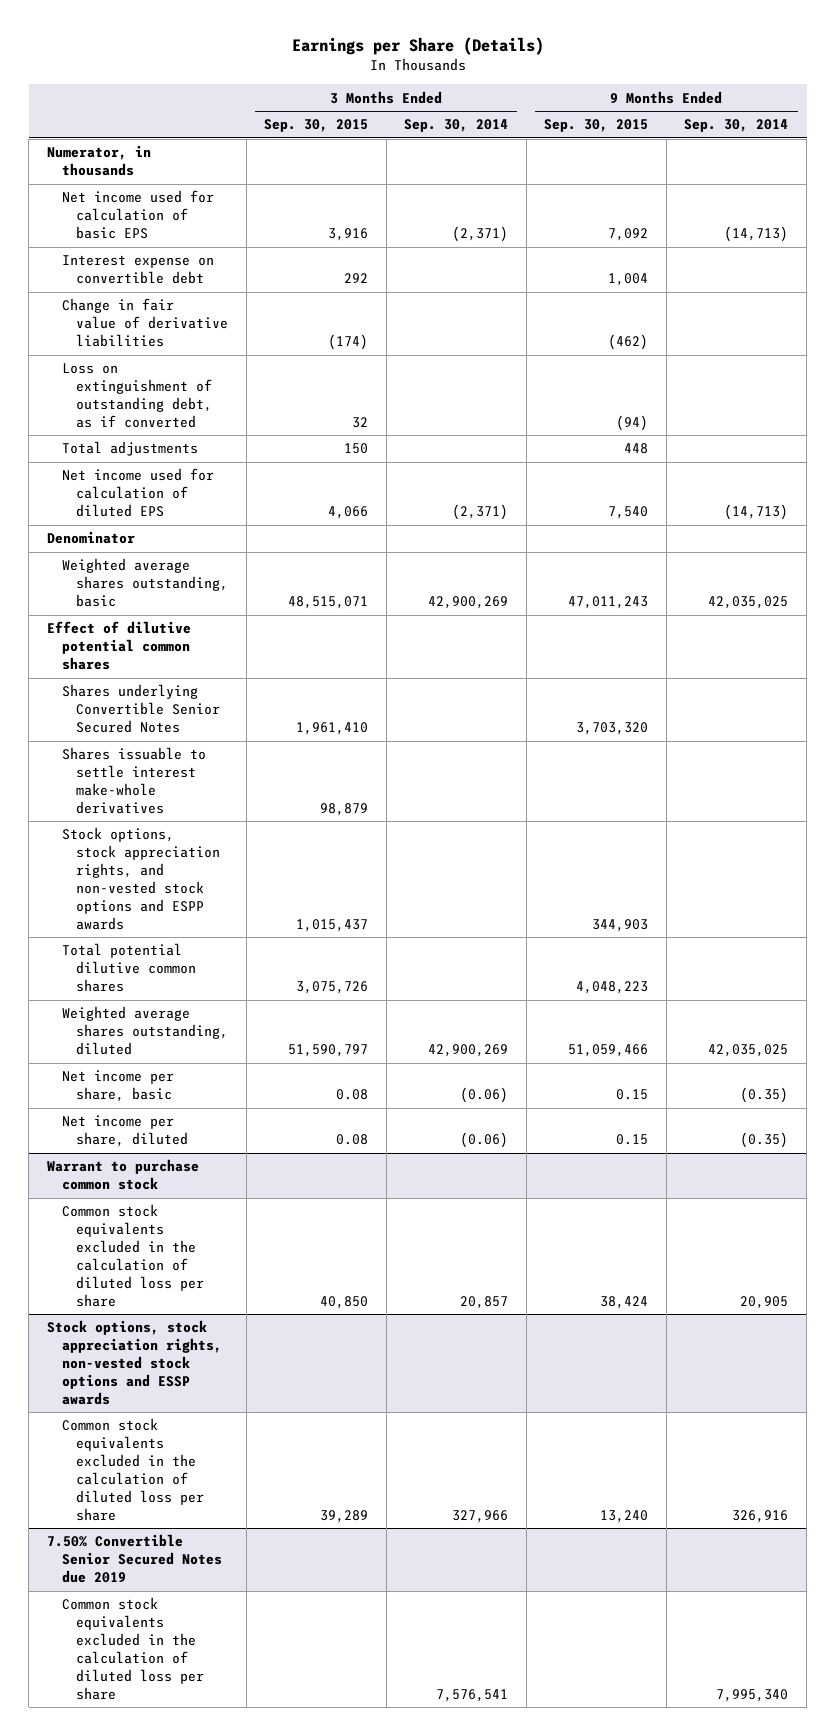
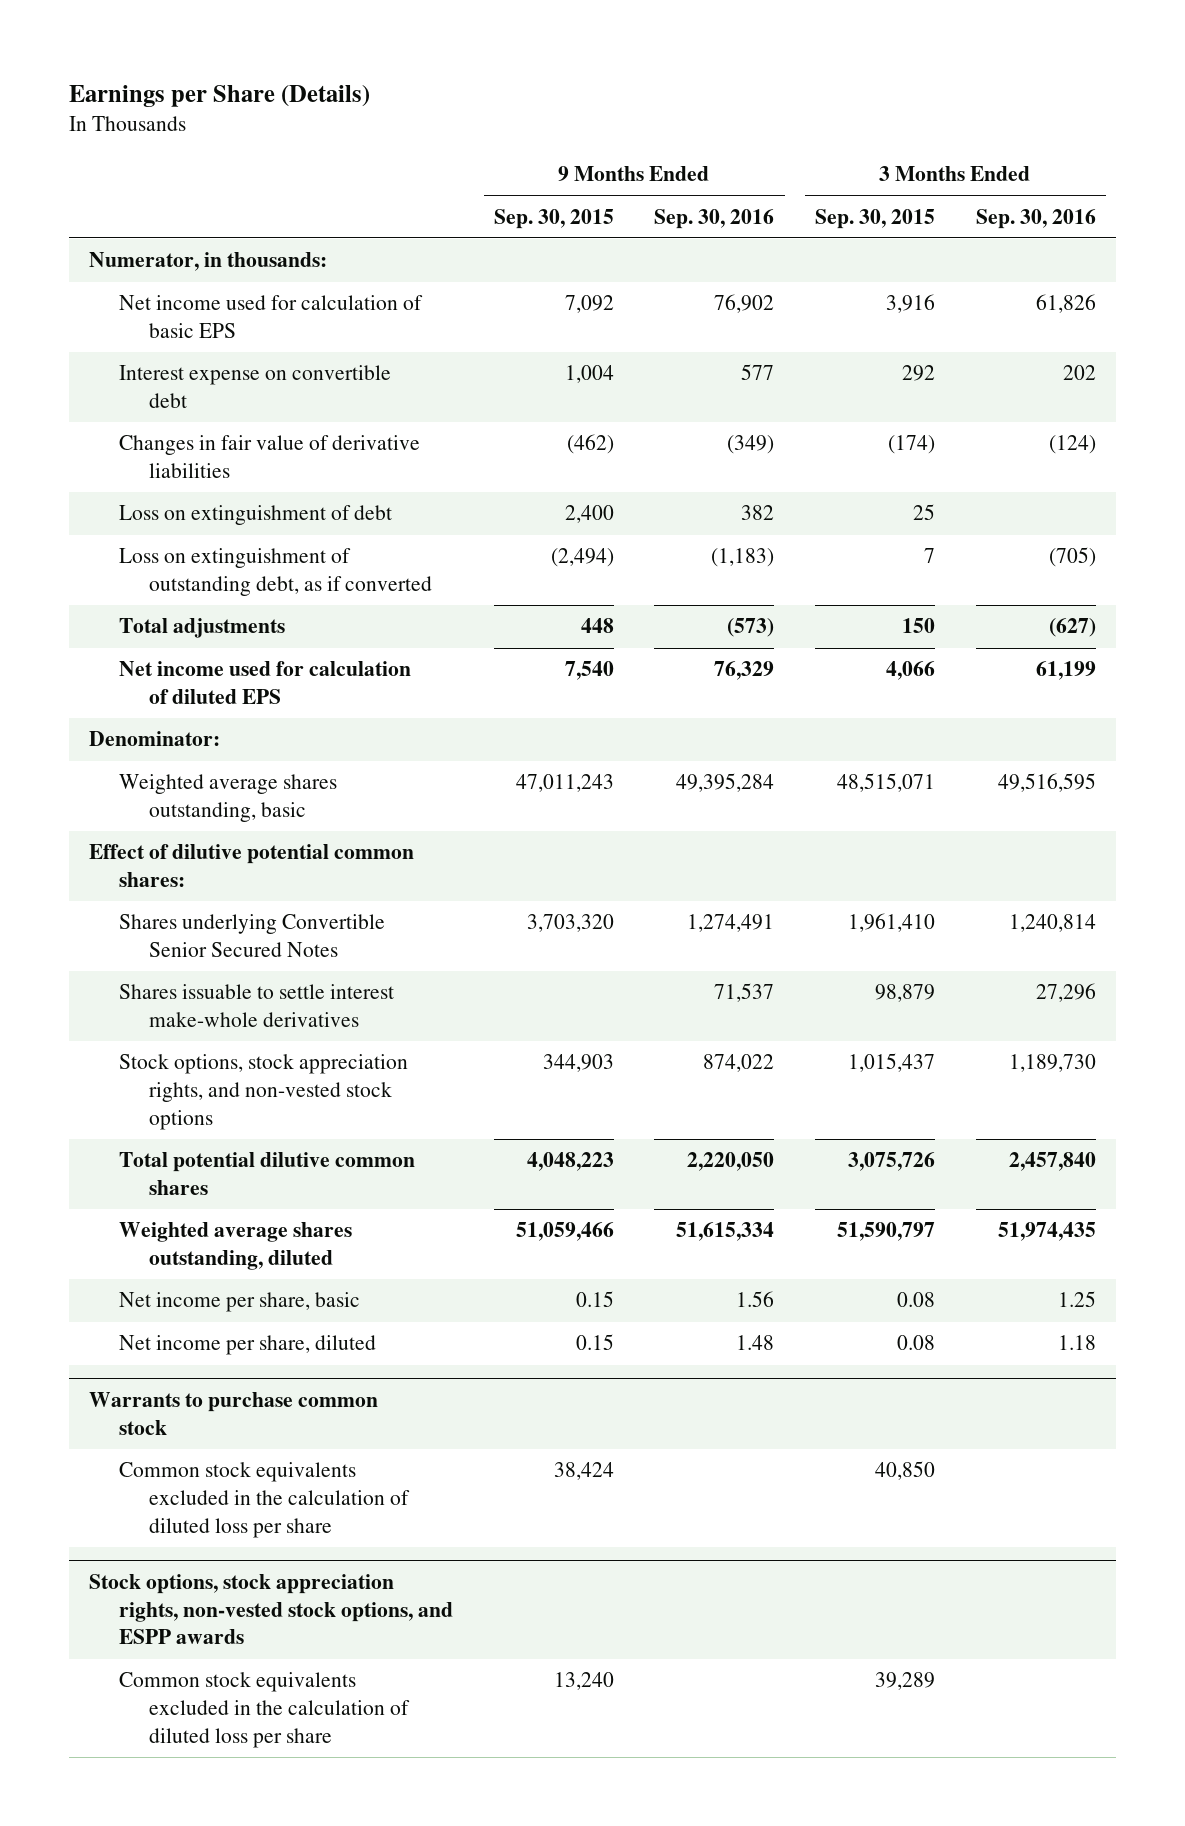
[404,119,509,133] Sep. 30, 2014 -> none
[684,119,789,133] Sep. 30, 2014 -> none
none -> [654,208,775,229] Sep. 30, 2016
none -> [975,208,1096,229] Sep. 30, 2016
[46,145,151,177] Numerator, in thousands -> [89,252,328,272] Numerator, in thousands:
[61,298,229,348] Change in fair value of derivative liabilities -> [119,435,421,479] Changes in fair value of derivative liabilities
none -> [119,505,393,526] Loss on extinguishment of debt
[352,416,369,428] 32 -> [924,548,936,564] 7
[616,414,649,431] (94) -> [550,548,614,568] (2,494)
[46,531,135,545] Denominator -> [89,731,221,747] Denominator:
[46,621,191,671] Effect of dilutive potential common shares -> [89,844,415,888] Effect of dilutive potential common shares:
[61,827,221,930] Stock options, stock appreciation rights, and non-vested stock options and ESPP awards -> [119,1054,409,1130] Stock options, stock appreciation rights, and non-vested stock options
[46,1159,199,1191] Warrant to purchase common stock -> [89,1392,379,1435] Warrants to purchase common stock
[46,1320,222,1405] Stock options, stock appreciation rights, non-vested stock options and ESSP awards -> [89,1574,454,1645] Stock options, stock appreciation rights, non-vested stock options, and ESPP awards
[46,1534,222,1584] 7.50% Convertible Senior Secured Notes due 2019 -> none
[61,1597,205,1700] Common stock equivalents excluded in the calculation of diluted loss per share -> none

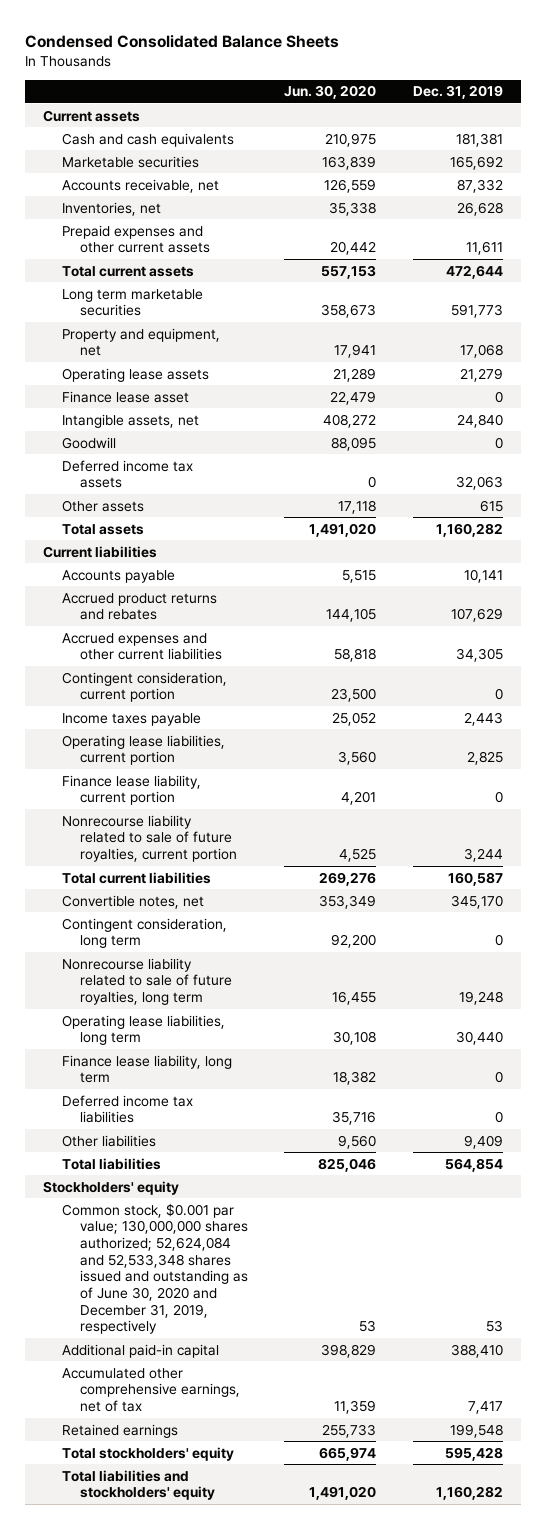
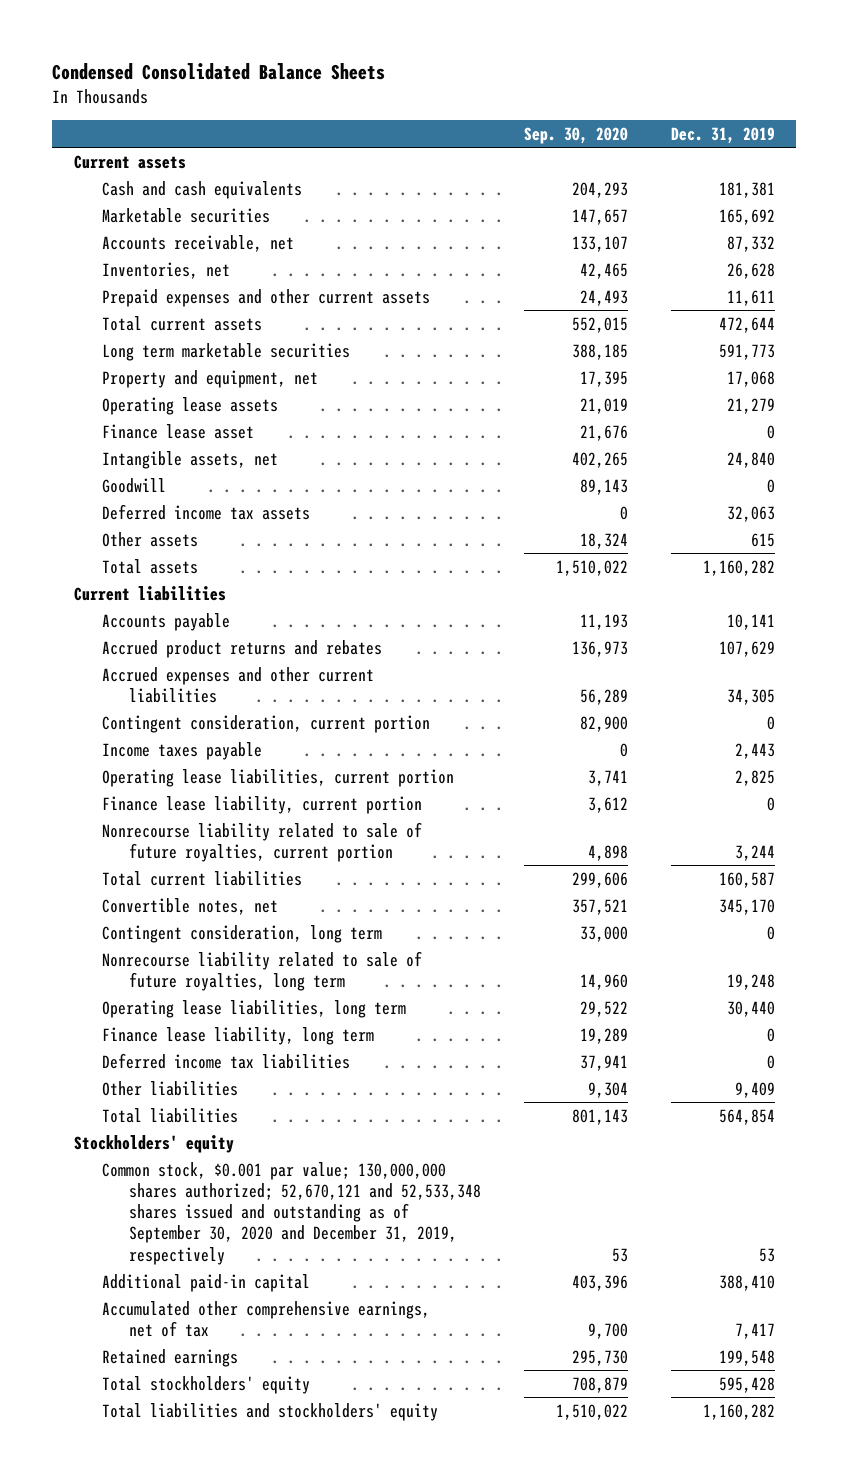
[284,85,377,100] Jun. 30, 2020 -> none
none -> [524,127,629,145] Sep. 30, 2020
[61,1202,248,1335] Common stock, $0.001 par value; 130,000,000 shares authorized; 52,624,084 and 52,533,348 shares issued and outstanding as of June 30, 2020 and December 31, 2019, respectively -> [101,1161,482,1265] Common stock, $0.001 par value; 130,000,000 shares authorized; 52,670,121 and 52,533,348 shares issued and outstanding as of September 30, 2020 and December 31, 2019, respectively

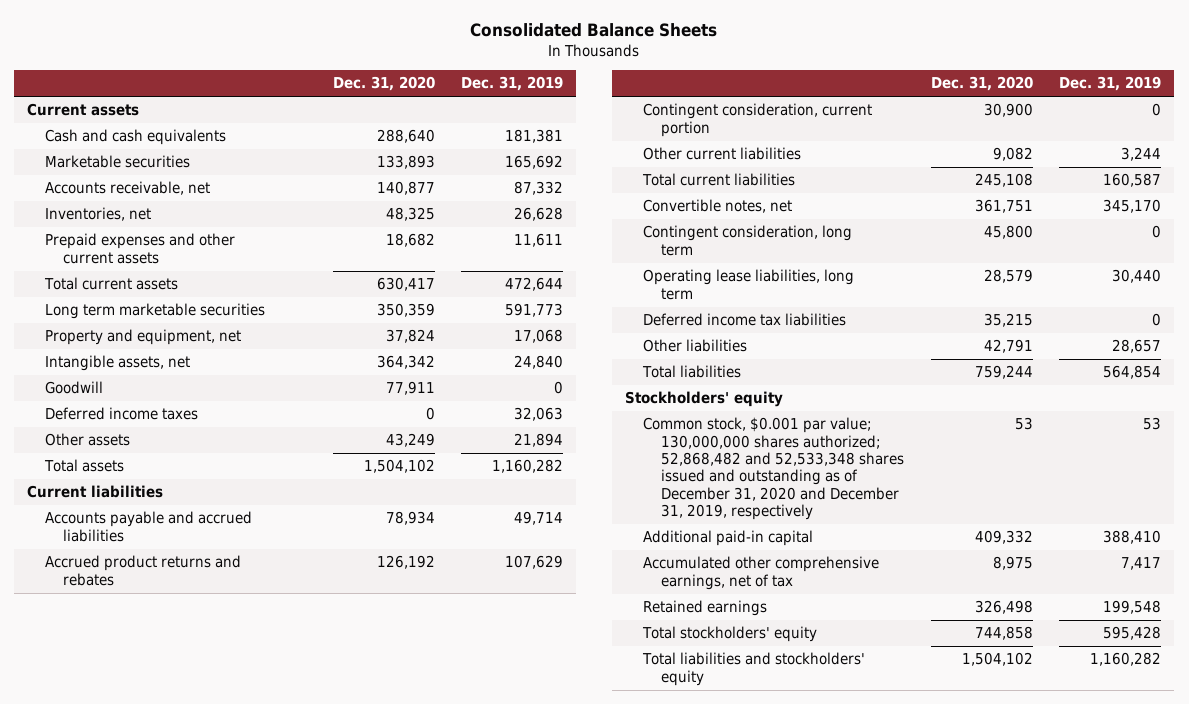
[52,63,386,81] Condensed Consolidated Balance Sheets -> [470,23,718,38] Consolidated Balance Sheets
[524,127,629,145] Sep. 30, 2020 -> none
none -> [332,76,435,92] Dec. 31, 2020
[101,396,278,415] Operating lease assets -> none
[101,423,254,439] Finance lease asset -> none
[101,503,310,520] Deferred income tax assets -> [45,407,199,421] Deferred income taxes
[750,532,775,547] 615 -> [514,433,564,448] 21,894
[101,612,230,631] Accounts payable -> none
none -> [45,511,253,542] Accounts payable and accrued liabilities
[101,666,374,703] Accrued expenses and other current liabilities -> none
[101,741,262,760] Income taxes payable -> none
[101,768,454,787] Operating lease liabilities, current portion -> none
[101,795,422,814] Finance lease liability, current portion -> none
[101,821,422,862] Nonrecourse liability related to sale of future royalties, current portion -> [643,147,802,161] Other current liabilities
[101,950,422,991] Nonrecourse liability related to sale of future royalties, long term -> none
[101,1026,374,1045] Finance lease liability, long term -> none
[734,1081,775,1098] 9,409 -> [1112,339,1162,354] 28,657
[101,1161,482,1265] Common stock, $0.001 par value; 130,000,000 shares authorized; 52,670,121 and 52,533,348 shares issued and outstanding as of September 30, 2020 and December 31, 2019, respectively -> [643,417,905,521] Common stock, $0.001 par value; 130,000,000 shares authorized; 52,868,482 and 52,533,348 shares issued and outstanding as of December 31, 2020 and December 31, 2019, respectively

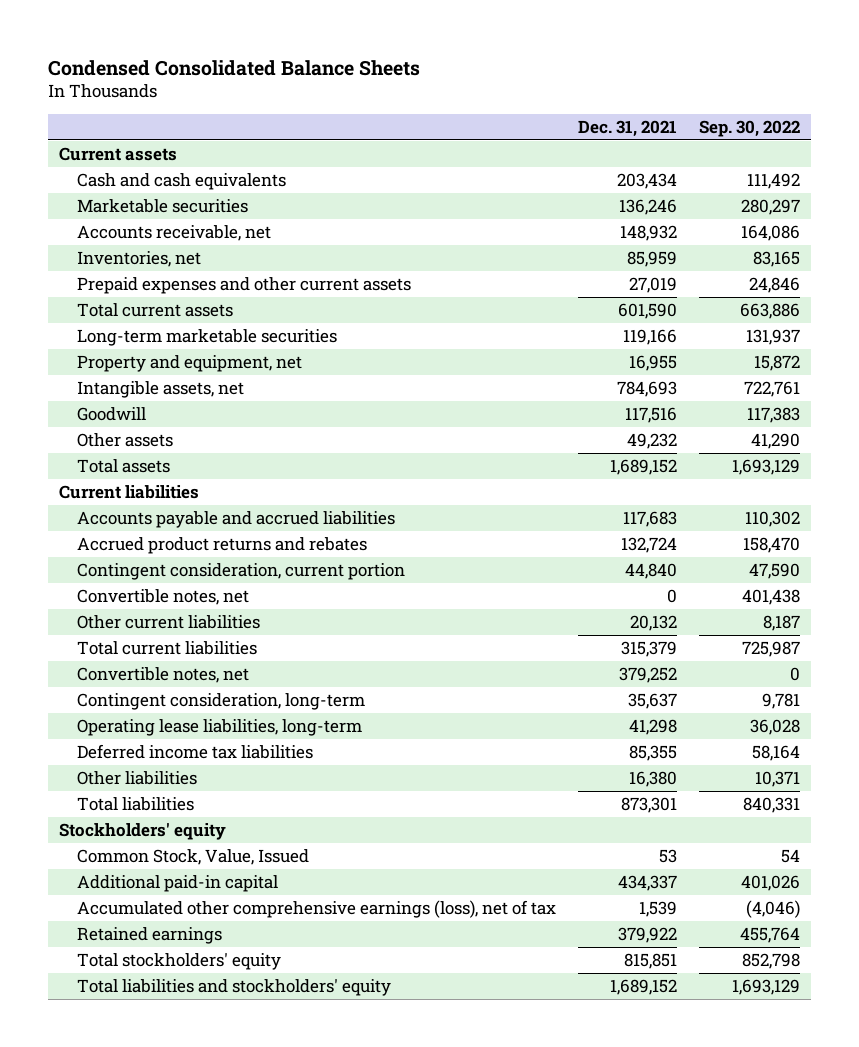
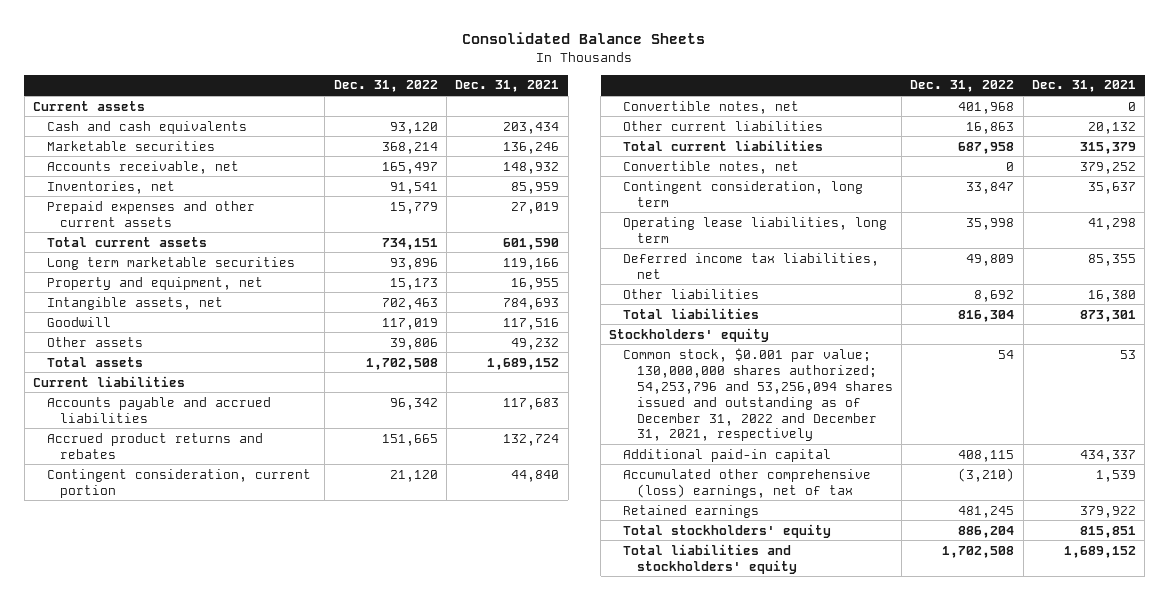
[48,59,421,76] Condensed Consolidated Balance Sheets -> [462,32,706,45] Consolidated Balance Sheets
[698,120,800,138] Sep. 30, 2022 -> none
none -> [333,80,438,93] Dec. 31, 2022
[77,328,338,346] Long-term marketable securities -> [46,256,295,270] Long term marketable securities
[77,692,366,710] Contingent consideration, long-term -> [623,180,864,207] Contingent consideration, long term
[77,718,363,736] Operating lease liabilities, long-term -> [623,216,888,243] Operating lease liabilities, long term
[77,743,314,759] Deferred income tax liabilities -> [623,252,880,279] Deferred income tax liabilities, net
[77,848,310,865] Common Stock, Value, Issued -> [623,347,893,442] Common stock, $0.001 par value; 130,000,000 shares authorized; 54,253,796 and 53,256,094 shares issued and outstanding as of December 31, 2022 and December 31, 2021, respectively
[77,899,557,918] Accumulated other comprehensive earnings (loss), net of tax -> [623,468,872,498] Accumulated other comprehensive (loss) earnings, net of tax

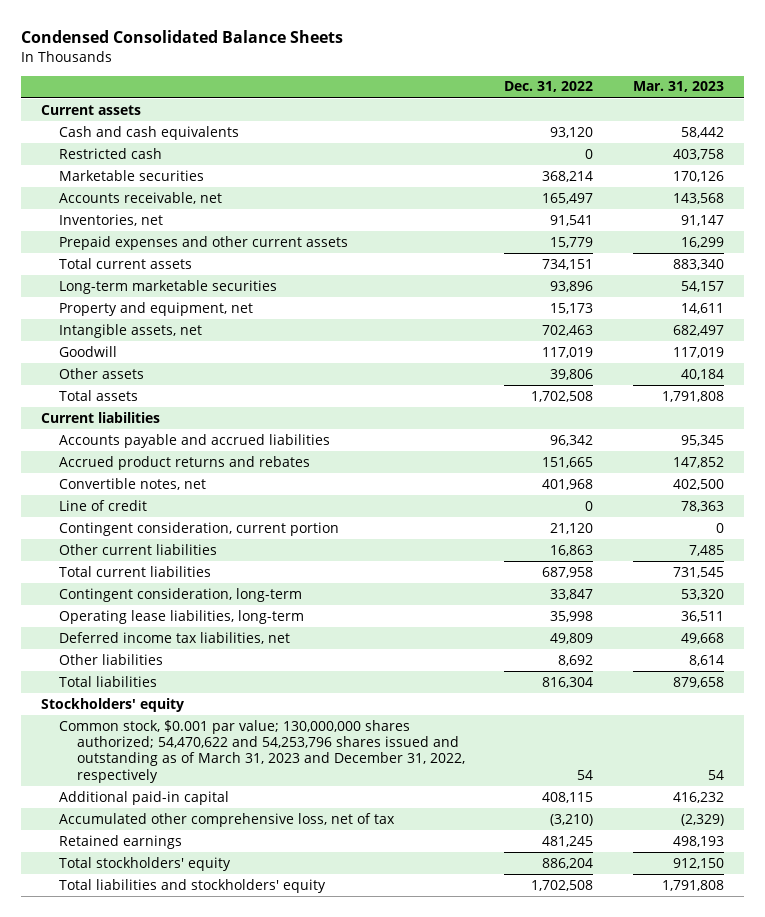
[462,32,706,45] Consolidated Balance Sheets -> [21,29,344,43] Condensed Consolidated Balance Sheets
[455,80,560,93] Dec. 31, 2021 -> none
none -> [632,81,724,93] Mar. 31, 2023
none -> [58,147,162,159] Restricted cash
[46,256,295,270] Long term marketable securities -> [58,279,277,294] Long-term marketable securities
none -> [58,499,147,511] Line of credit
[46,468,311,498] Contingent consideration, current portion -> [58,521,339,536] Contingent consideration, current portion
[623,160,800,174] Convertible notes, net -> none
[623,180,864,207] Contingent consideration, long term -> [58,587,302,602] Contingent consideration, long-term
[623,216,888,243] Operating lease liabilities, long term -> [58,609,304,624] Operating lease liabilities, long-term
[623,347,893,442] Common stock, $0.001 par value; 130,000,000 shares authorized; 54,253,796 and 53,256,094 shares issued and outstanding as of December 31, 2022 and December 31, 2021, respectively -> [58,719,465,783] Common stock, $0.001 par value; 130,000,000 shares authorized; 54,470,622 and 54,253,796 shares issued and outstanding as of March 31, 2023 and December 31, 2022, respectively
[623,468,872,498] Accumulated other comprehensive (loss) earnings, net of tax -> [58,812,395,827] Accumulated other comprehensive loss, net of tax

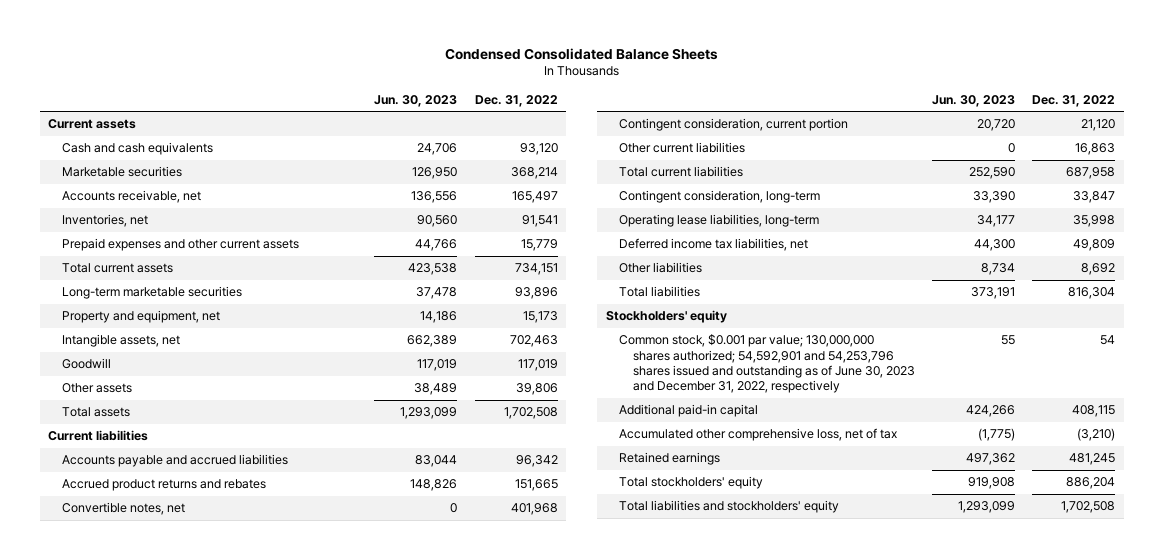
[632,81,724,93] Mar. 31, 2023 -> none
none -> [374,94,458,107] Jun. 30, 2023
[58,147,162,159] Restricted cash -> none
[58,499,147,511] Line of credit -> none
[58,719,465,783] Common stock, $0.001 par value; 130,000,000 shares authorized; 54,470,622 and 54,253,796 shares issued and outstanding as of March 31, 2023 and December 31, 2022, respectively -> [619,334,915,394] Common stock, $0.001 par value; 130,000,000 shares authorized; 54,592,901 and 54,253,796 shares issued and outstanding as of June 30, 2023 and December 31, 2022, respectively

